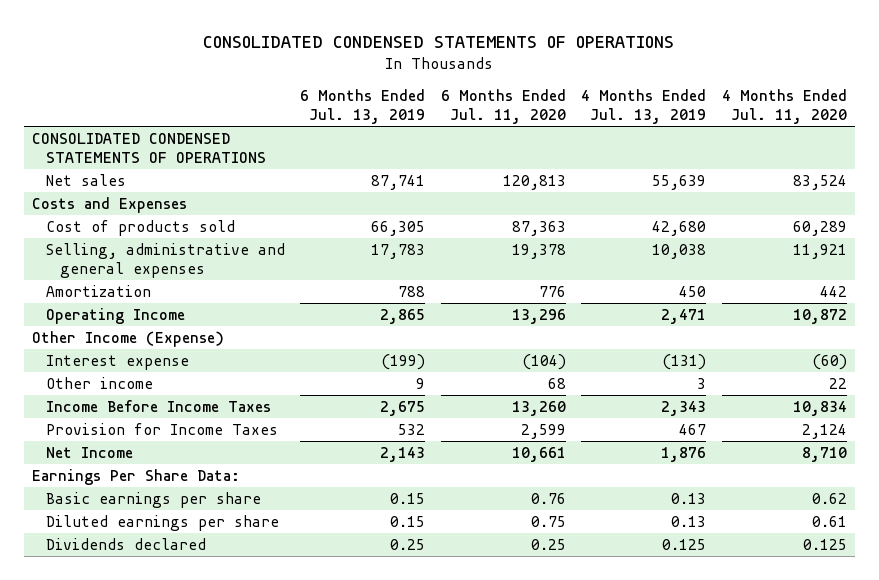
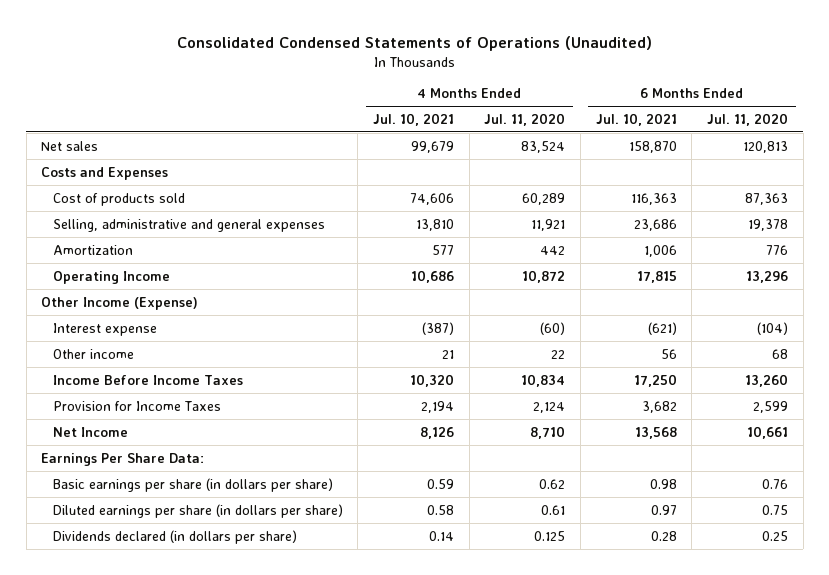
[203,36,675,49] CONSOLIDATED CONDENSED STATEMENTS OF OPERATIONS -> [176,35,652,51] Consolidated Condensed Statements of Operations (Unaudited)
[300,89,426,124] 6 Months Ended Jul. 13, 2019 -> none
[581,89,707,124] 4 Months Ended Jul. 13, 2019 -> none
none -> [373,112,455,126] Jul. 10, 2021
none -> [595,112,677,126] Jul. 10, 2021
[31,133,266,163] CONSOLIDATED CONDENSED STATEMENTS OF OPERATIONS -> none
[45,492,261,509] Basic earnings per share -> [52,477,333,492] Basic earnings per share (in dollars per share)
[45,515,279,532] Diluted earnings per share -> [52,503,343,518] Diluted earnings per share (in dollars per share)
[45,538,206,551] Dividends declared -> [52,529,297,544] Dividends declared (in dollars per share)

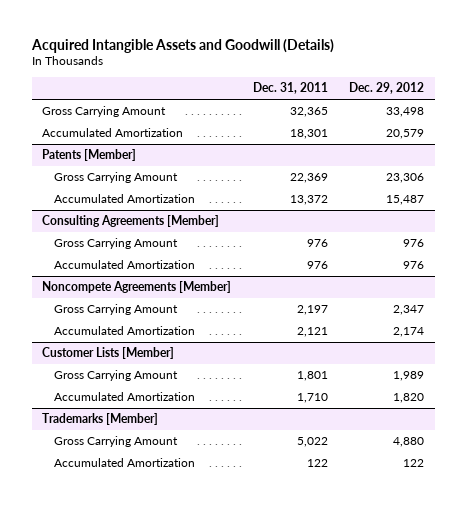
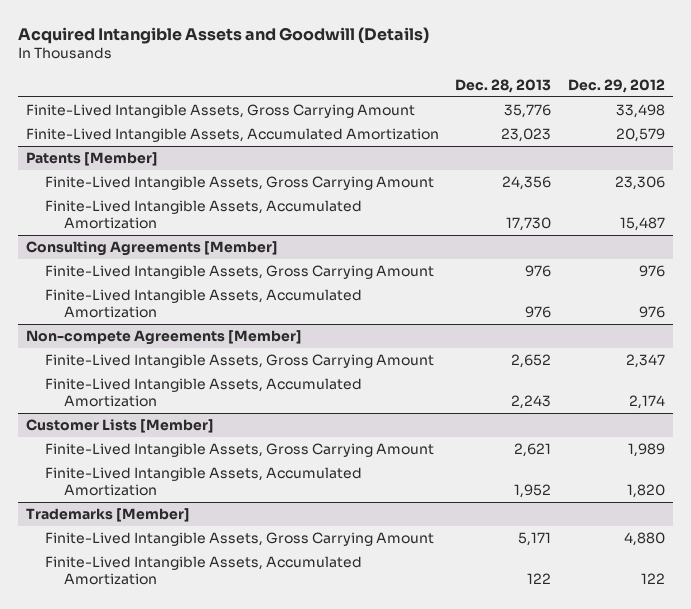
[252,82,328,95] Dec. 31, 2011 -> none
none -> [455,78,552,93] Dec. 28, 2013
[42,106,167,118] Gross Carrying Amount -> [26,104,416,119] Finite-Lived Intangible Assets, Gross Carrying Amount
[42,128,184,138] Accumulated Amortization -> [26,128,440,143] Finite-Lived Intangible Assets, Accumulated Amortization
[53,172,178,184] Gross Carrying Amount -> [44,176,434,191] Finite-Lived Intangible Assets, Gross Carrying Amount
[53,194,195,204] Accumulated Amortization -> [44,200,362,230] Finite-Lived Intangible Assets, Accumulated Amortization
[42,281,232,294] Noncompete Agreements [Member] -> none
[53,238,178,250] Gross Carrying Amount -> [44,265,434,280] Finite-Lived Intangible Assets, Gross Carrying Amount
[53,260,195,270] Accumulated Amortization -> [44,289,362,319] Finite-Lived Intangible Assets, Accumulated Amortization
none -> [26,330,303,346] Non-compete Agreements [Member]
[53,304,178,316] Gross Carrying Amount -> [44,354,434,369] Finite-Lived Intangible Assets, Gross Carrying Amount
[53,326,195,336] Accumulated Amortization -> [44,378,362,408] Finite-Lived Intangible Assets, Accumulated Amortization
[53,370,178,382] Gross Carrying Amount -> [44,443,434,458] Finite-Lived Intangible Assets, Gross Carrying Amount
[53,392,195,402] Accumulated Amortization -> [44,467,362,497] Finite-Lived Intangible Assets, Accumulated Amortization
[53,436,178,448] Gross Carrying Amount -> [44,532,434,547] Finite-Lived Intangible Assets, Gross Carrying Amount
[53,458,195,468] Accumulated Amortization -> [44,556,362,586] Finite-Lived Intangible Assets, Accumulated Amortization

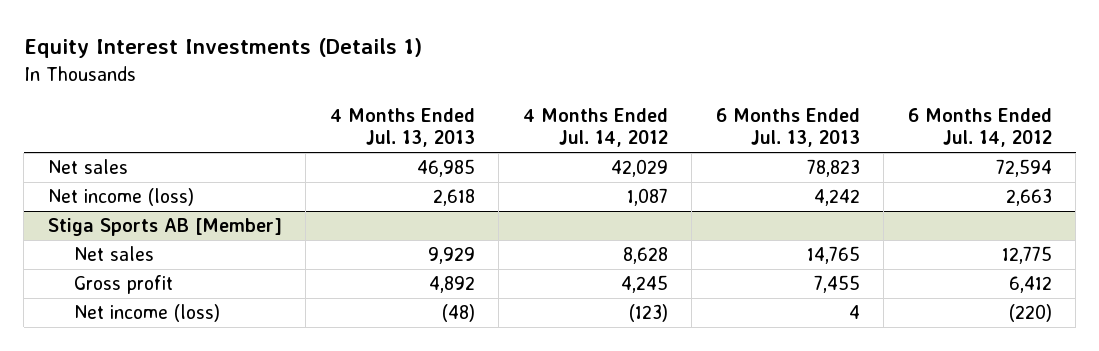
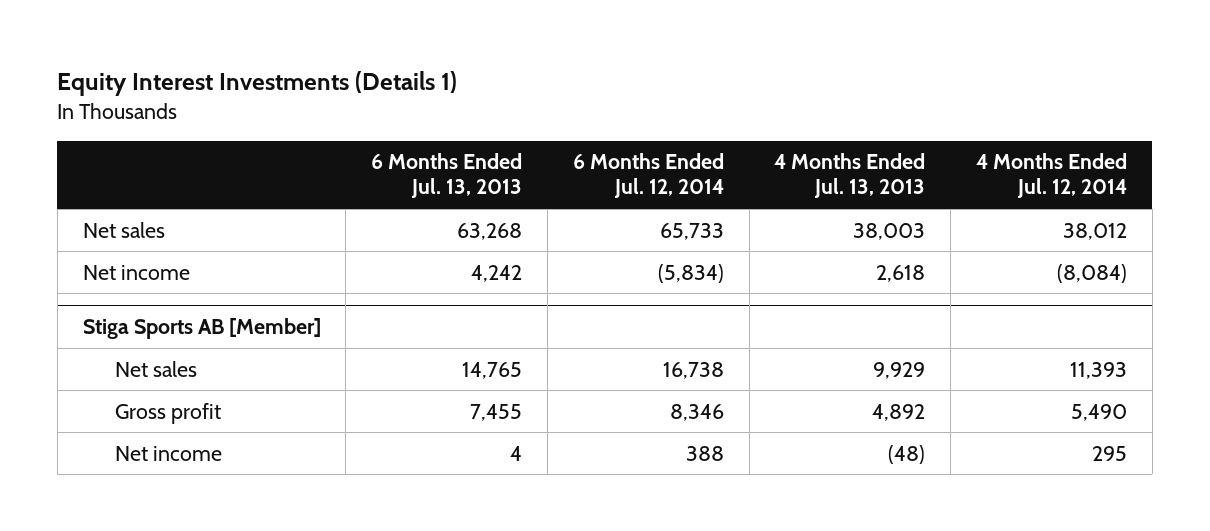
[522,107,668,148] 4 Months Ended Jul. 14, 2012 -> none
[907,107,1052,148] 6 Months Ended Jul. 14, 2012 -> none
none -> [572,153,724,199] 6 Months Ended Jul. 12, 2014
none -> [975,153,1127,199] 4 Months Ended Jul. 12, 2014
[416,159,475,178] 46,985 -> [853,222,926,240] 38,003
[806,159,860,178] 78,823 -> [457,222,523,240] 63,268
[47,188,194,207] Net income (loss) -> [82,264,190,280] Net income
[73,304,220,323] Net income (loss) -> [114,445,222,461] Net income

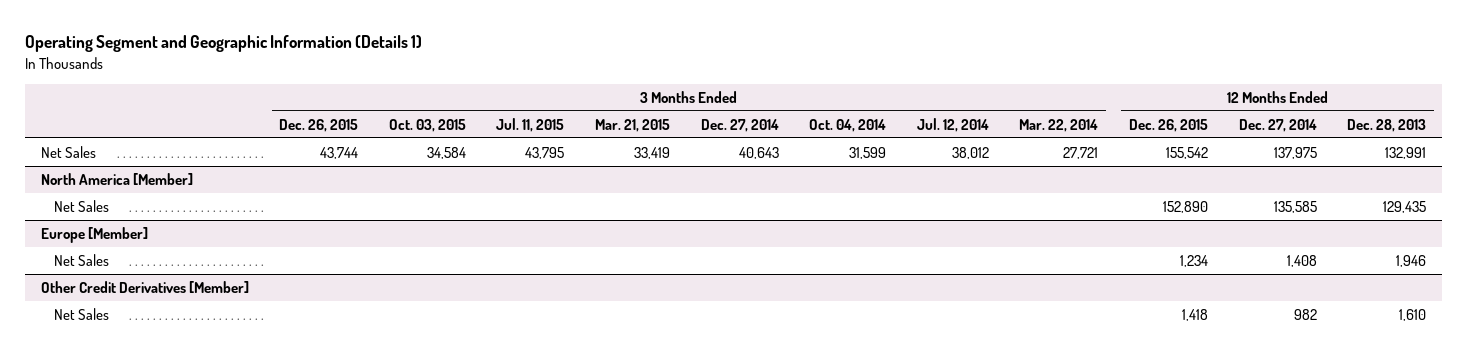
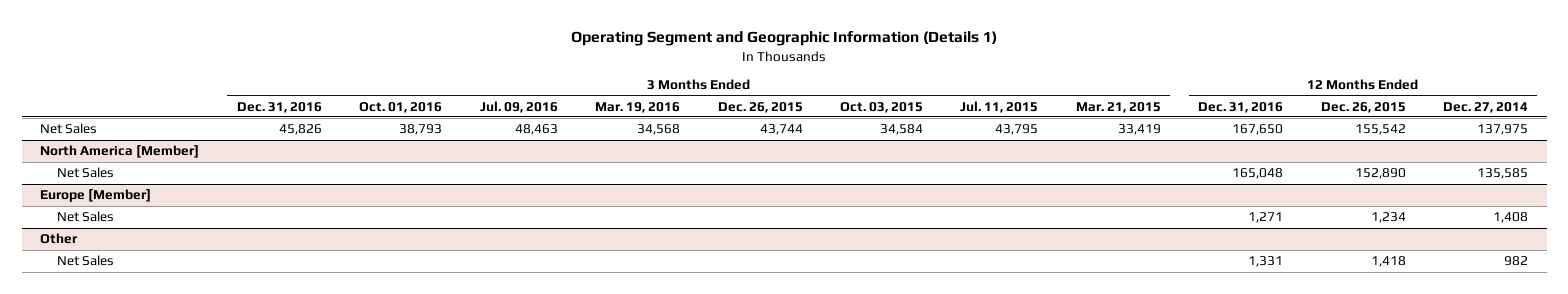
[700,118,779,132] Dec. 27, 2014 -> none
[809,118,887,132] Oct. 04, 2014 -> none
[916,117,989,132] Jul. 12, 2014 -> none
[1019,118,1099,132] Mar. 22, 2014 -> none
[1347,118,1427,132] Dec. 28, 2013 -> none
none -> [236,101,322,113] Dec. 31, 2016
none -> [359,101,443,113] Oct. 01, 2016
none -> [479,100,558,113] Jul. 09, 2016
none -> [595,101,681,113] Mar. 19, 2016
none -> [1198,101,1284,113] Dec. 31, 2016
[40,281,249,294] Other Credit Derivatives [Member] -> [40,233,79,245] Other

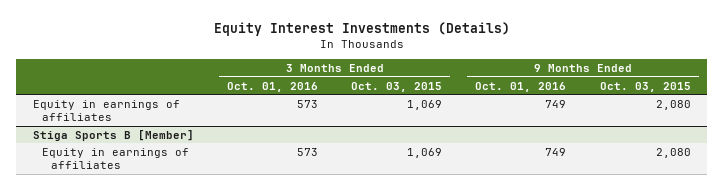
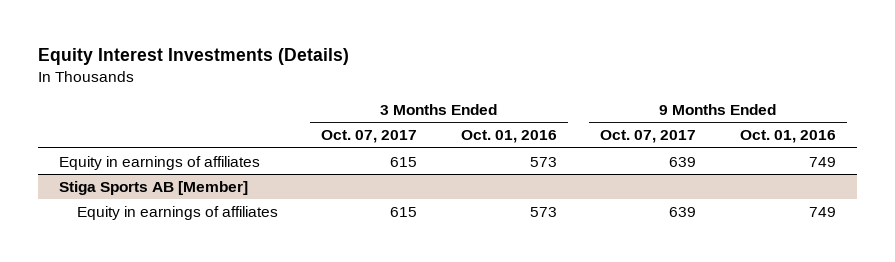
[351,81,443,92] Oct. 03, 2015 -> none
[599,81,691,92] Oct. 03, 2015 -> none
none -> [321,130,418,144] Oct. 07, 2017
none -> [600,130,697,144] Oct. 07, 2017
[32,129,194,141] Stiga Sports B [Member] -> [59,180,249,195] Stiga Sports AB [Member]

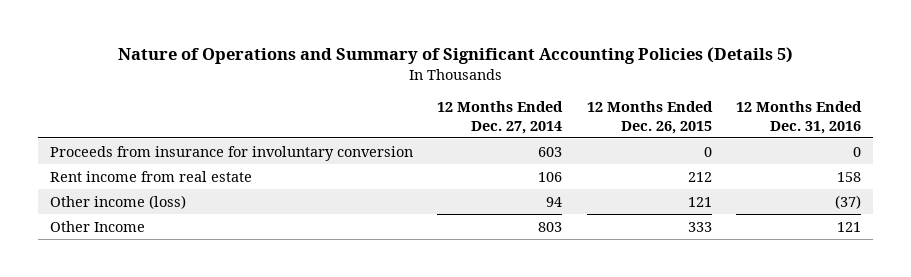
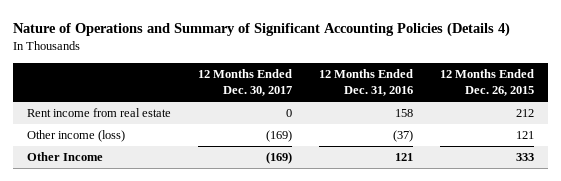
[117,47,793,65] Nature of Operations and Summary of Significant Accounting Policies (Details 5) -> [13,21,511,37] Nature of Operations and Summary of Significant Accounting Policies (Details 4)
[437,101,564,134] 12 Months Ended Dec. 27, 2014 -> none
none -> [197,69,292,97] 12 Months Ended Dec. 30, 2017
[49,145,413,161] Proceeds from insurance for involuntary conversion -> none

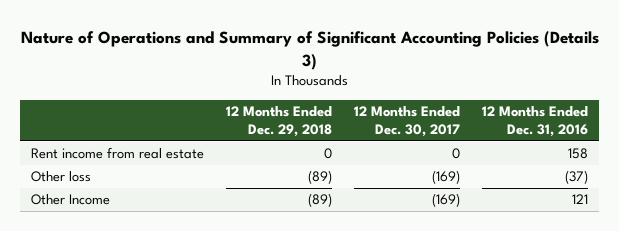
[13,21,511,37] Nature of Operations and Summary of Significant Accounting Policies (Details 4) -> [20,31,599,70] Nature of Operations and Summary of Significant Accounting Policies (Details 3)
[440,69,535,97] 12 Months Ended Dec. 26, 2015 -> none
none -> [226,106,333,138] 12 Months Ended Dec. 29, 2018
[26,130,125,143] Other income (loss) -> [31,171,92,183] Other loss

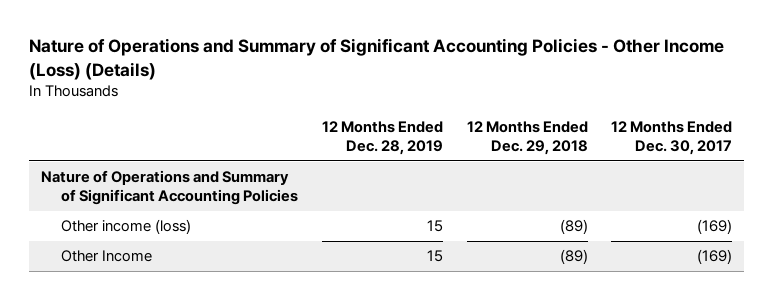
[20,31,599,70] Nature of Operations and Summary of Significant Accounting Policies (Details 3) -> [28,38,724,80] Nature of Operations and Summary of Significant Accounting Policies - Other Income (Loss) (Details)
[481,106,588,138] 12 Months Ended Dec. 31, 2016 -> none
none -> [322,121,444,155] 12 Months Ended Dec. 28, 2019
[31,147,205,160] Rent income from real estate -> none
none -> [40,170,299,206] Nature of Operations and Summary of Significant Accounting Policies
[31,171,92,183] Other loss -> [61,219,192,235] Other income (loss)

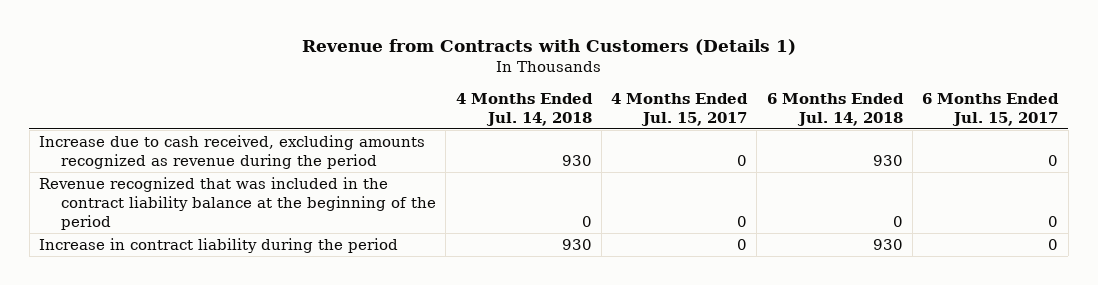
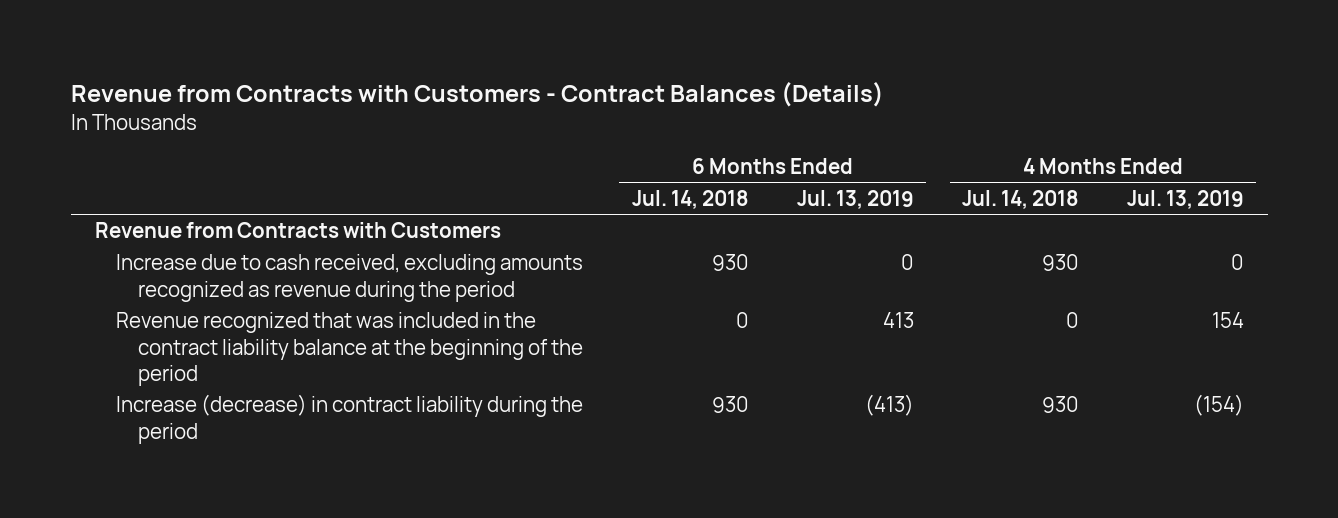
[301,39,796,56] Revenue from Contracts with Customers (Details 1) -> [70,82,884,108] Revenue from Contracts with Customers - Contract Balances (Details)
[611,92,749,126] 4 Months Ended Jul. 15, 2017 -> none
[922,92,1060,126] 6 Months Ended Jul. 15, 2017 -> none
none -> [796,189,914,209] Jul. 13, 2019
none -> [1126,189,1244,209] Jul. 13, 2019
none -> [94,222,501,239] Revenue from Contracts with Customers
[39,237,399,253] Increase in contract liability during the period -> [116,394,584,444] Increase (decrease) in contract liability during the period

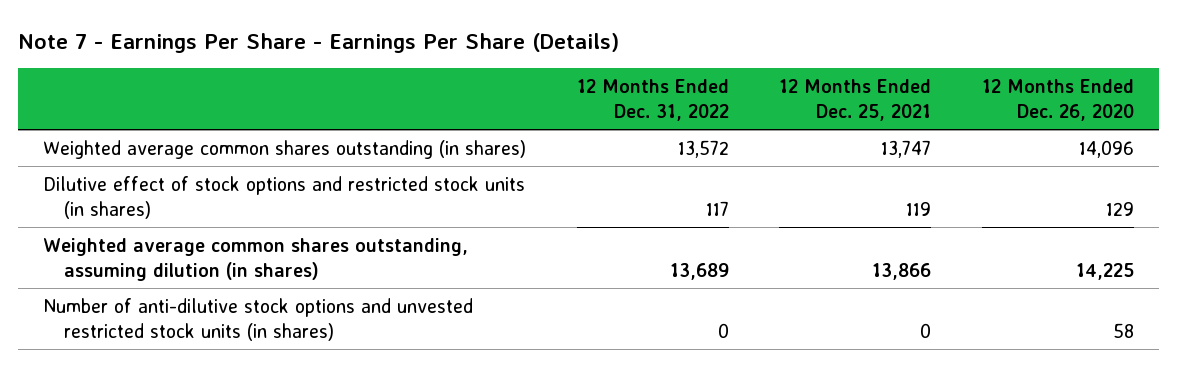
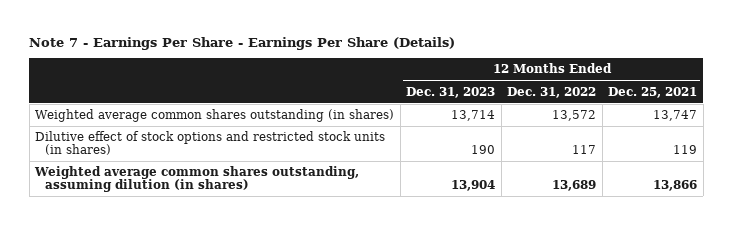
[981,79,1134,122] 12 Months Ended Dec. 26, 2020 -> none
none -> [406,86,496,98] Dec. 31, 2023
[43,297,474,341] Number of anti-dilutive stock options and unvested restricted stock units (in shares) -> none

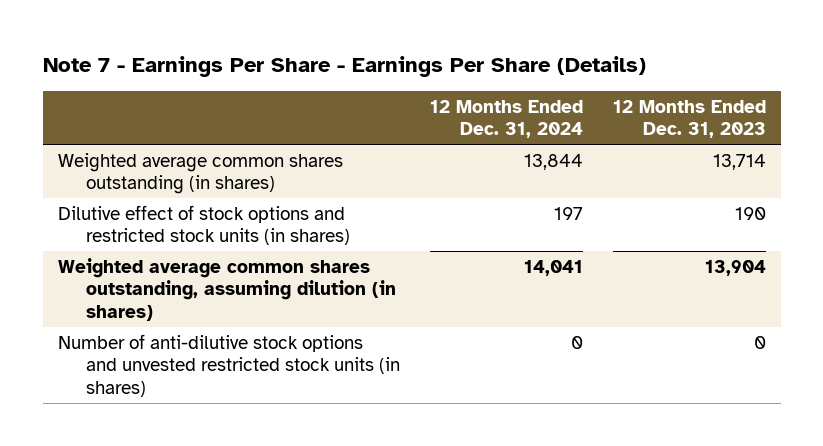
[507,86,597,98] Dec. 31, 2022 -> none
[608,86,698,98] Dec. 25, 2021 -> none
none -> [429,99,583,139] 12 Months Ended Dec. 31, 2024
none -> [57,333,400,397] Number of anti-dilutive stock options and unvested restricted stock units (in shares)

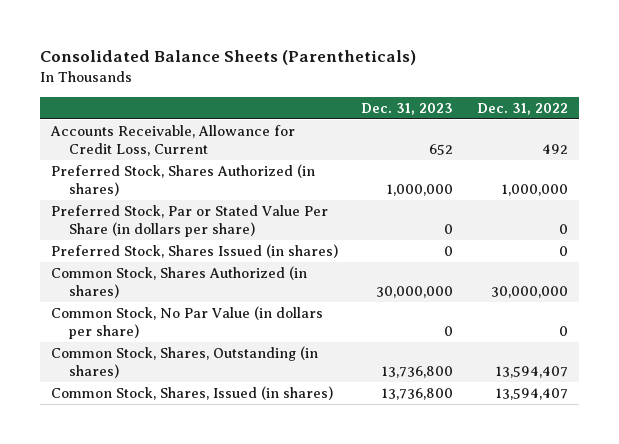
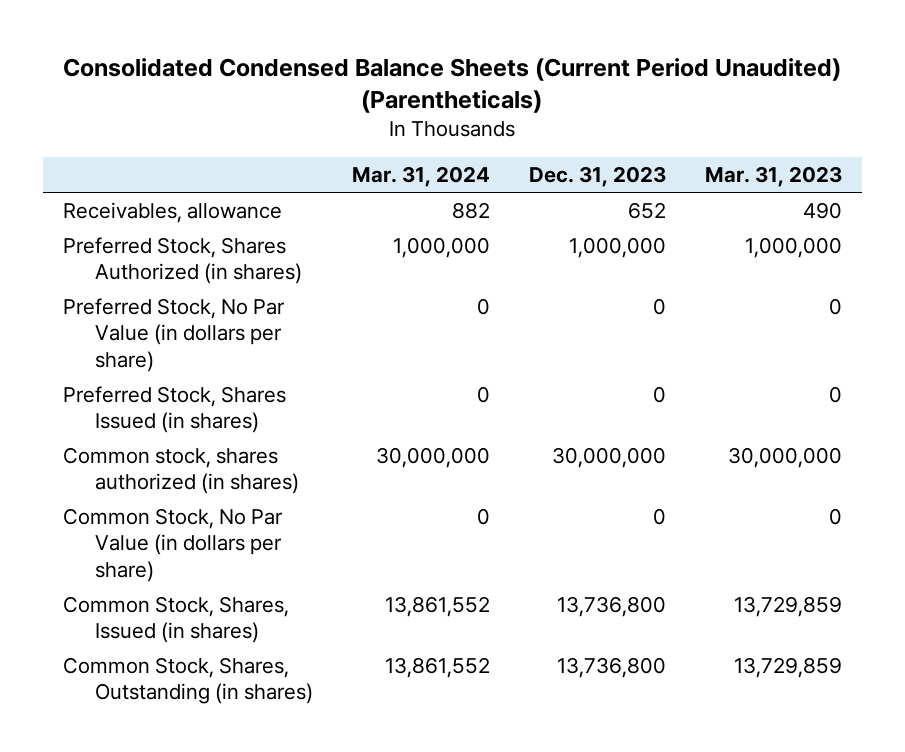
[39,50,416,66] Consolidated Balance Sheets (Parentheticals) -> [63,57,842,114] Consolidated Condensed Balance Sheets (Current Period Unaudited) (Parentheticals)
[476,102,568,115] Dec. 31, 2022 -> none
none -> [352,166,491,188] Mar. 31, 2024
none -> [705,166,843,188] Mar. 31, 2023
[50,125,296,156] Accounts Receivable, Allowance for Credit Loss, Current -> [62,201,282,223] Receivables, allowance
[51,205,329,237] Preferred Stock, Par or Stated Value Per Share (in dollars per share) -> [62,297,285,372] Preferred Stock, No Par Value (in dollars per share)
[51,266,308,298] Common Stock, Shares Authorized (in shares) -> [62,446,300,495] Common stock, shares authorized (in shares)
[51,346,319,378] Common Stock, Shares, Outstanding (in shares) -> [62,656,314,705] Common Stock, Shares, Outstanding (in shares)

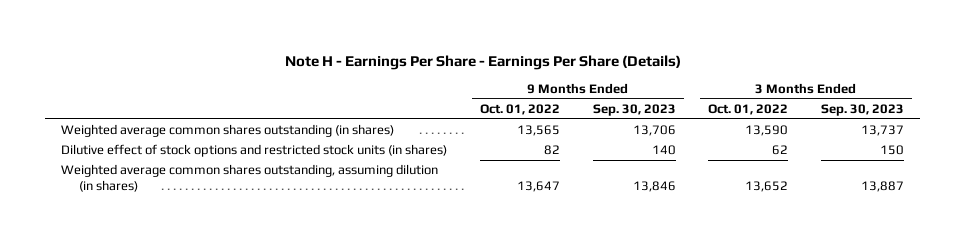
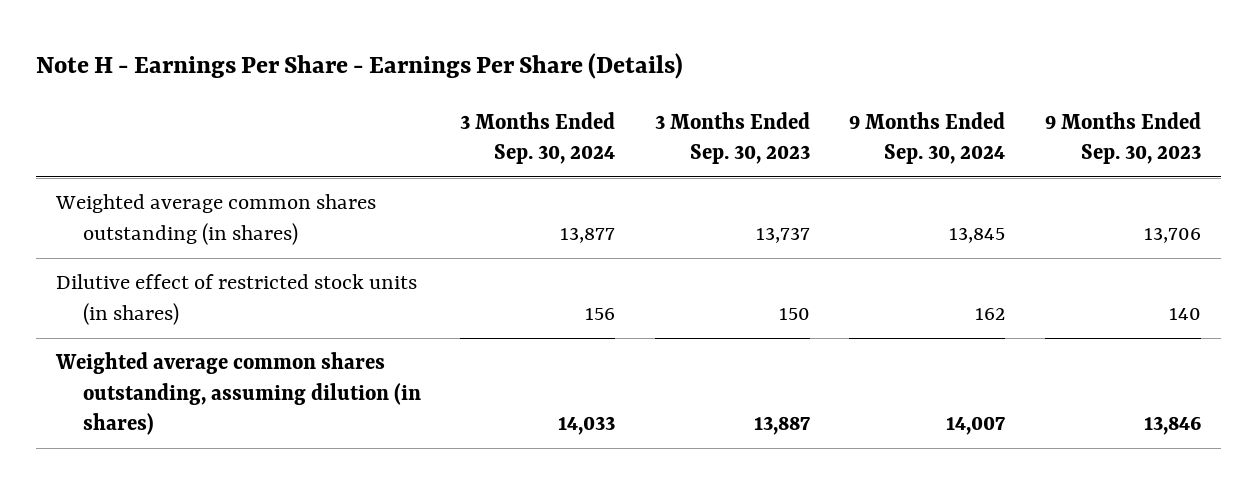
[479,104,560,116] Oct. 01, 2022 -> none
[708,104,789,116] Oct. 01, 2022 -> none
none -> [460,111,616,164] 3 Months Ended Sep. 30, 2024
none -> [849,111,1006,164] 9 Months Ended Sep. 30, 2024
[61,144,448,158] Dilutive effect of stock options and restricted stock units (in shares) -> [55,274,417,325] Dilutive effect of restricted stock units (in shares)

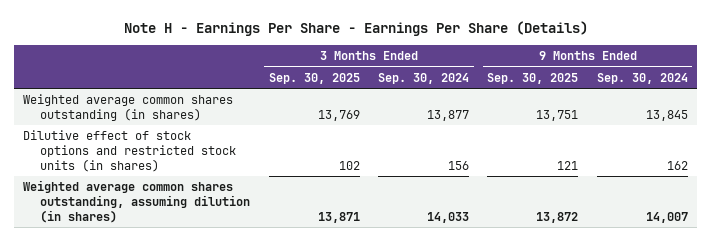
[654,111,810,164] 3 Months Ended Sep. 30, 2023 -> none
[1045,111,1202,164] 9 Months Ended Sep. 30, 2023 -> none
none -> [268,72,360,84] Sep. 30, 2025
none -> [487,72,579,84] Sep. 30, 2025
[55,274,417,325] Dilutive effect of restricted stock units (in shares) -> [23,130,237,173] Dilutive effect of stock options and restricted stock units (in shares)

